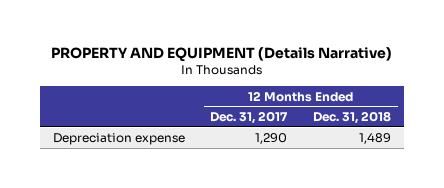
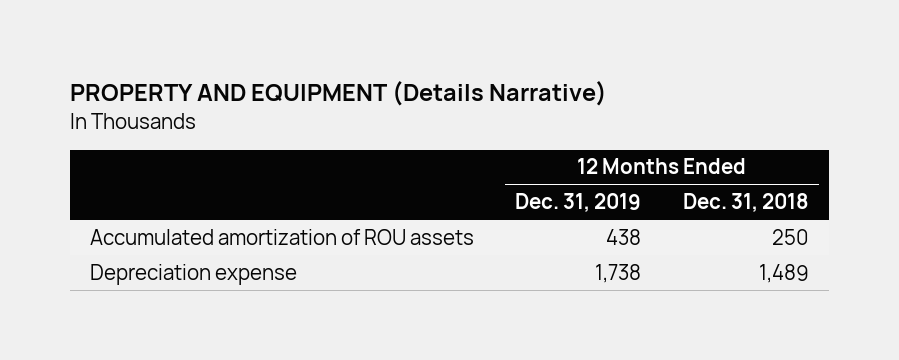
[210,111,289,125] Dec. 31, 2017 -> none
none -> [515,193,642,213] Dec. 31, 2019
none -> [90,228,475,245] Accumulated amortization of ROU assets

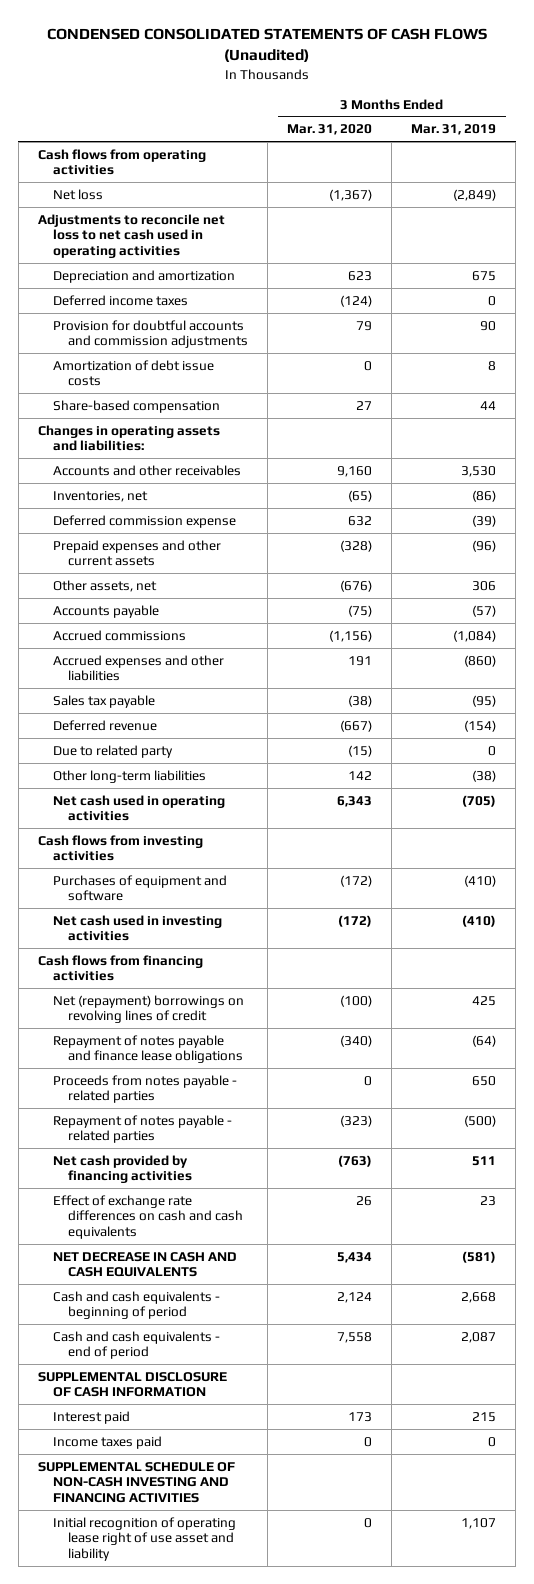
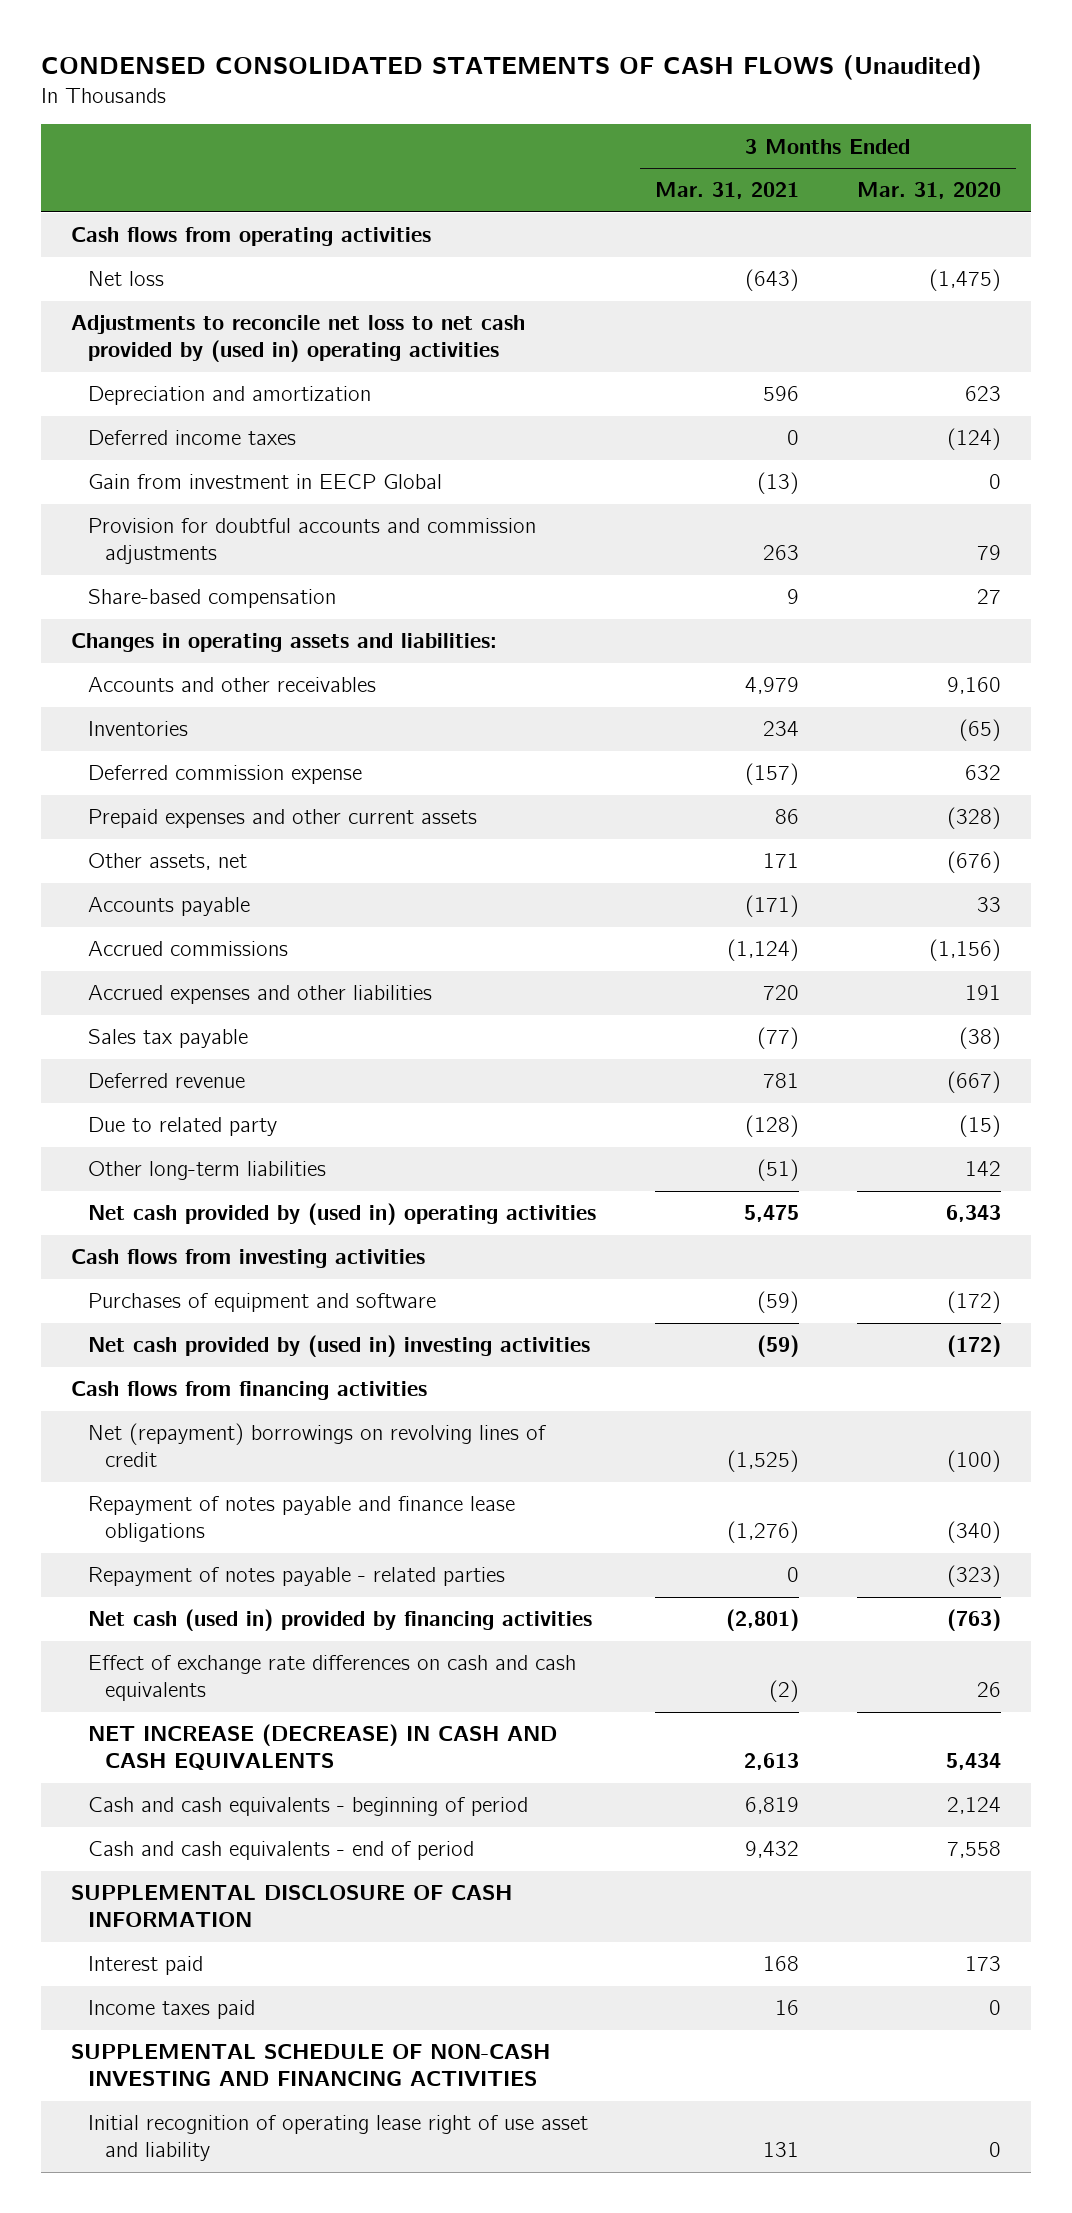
[411,124,497,136] Mar. 31, 2019 -> none
none -> [654,182,799,200] Mar. 31, 2021
[329,188,373,201] (1,367) -> [929,269,1002,292] (1,475)
[37,213,225,259] Adjustments to reconcile net loss to net cash used in operating activities -> [70,315,525,363] Adjustments to reconcile net loss to net cash provided by (used in) operating activities
none -> [87,474,442,490] Gain from investment in EECP Global
[52,359,214,387] Amortization of debt issue costs -> none
[52,490,148,502] Inventories, net -> [87,721,188,737] Inventories
[348,604,373,617] (75) -> [977,897,1002,913] 33
[52,794,225,822] Net cash used in operating activities -> [87,1203,596,1226] Net cash provided by (used in) operating activities
[52,914,222,942] Net cash used in investing activities -> [87,1335,590,1358] Net cash provided by (used in) investing activities
[52,1074,237,1104] Proceeds from notes payable - related parties -> none
[52,1154,193,1184] Net cash provided by financing activities -> [87,1609,592,1632] Net cash (used in) provided by financing activities
[52,1251,237,1278] NET DECREASE IN CASH AND CASH EQUIVALENTS -> [87,1724,557,1771] NET INCREASE (DECREASE) IN CASH AND CASH EQUIVALENTS

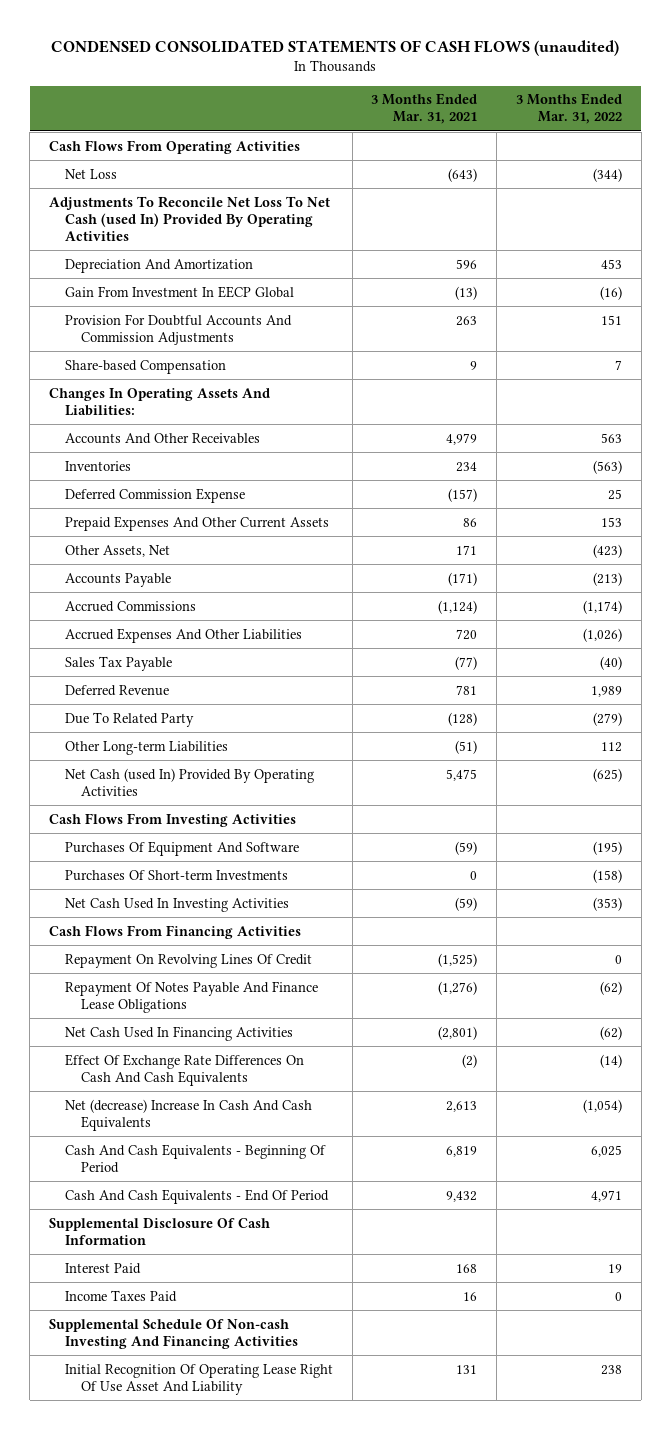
[41,55,983,81] CONDENSED CONSOLIDATED STATEMENTS OF CASH FLOWS (Unaudited) -> [51,40,620,57] CONDENSED CONSOLIDATED STATEMENTS OF CASH FLOWS (unaudited)
[857,182,1002,200] Mar. 31, 2020 -> none
none -> [515,93,622,125] 3 Months Ended Mar. 31, 2022
[87,430,296,446] Deferred income taxes -> none
[70,227,431,247] Cash flows from operating activities -> [48,139,300,154] Cash Flows From Operating Activities
[87,271,164,287] Net loss -> [64,168,117,179] Net Loss
[70,315,525,363] Adjustments to reconcile net loss to net cash provided by (used in) operating activities -> [48,195,330,241] Adjustments To Reconcile Net Loss To Net Cash (used In) Provided By Operating Activities
[87,386,371,406] Depreciation and amortization -> [64,258,253,273] Depreciation And Amortization
[87,474,442,490] Gain from investment in EECP Global -> [64,285,294,298] Gain From Investment In EECP Global
[87,518,536,565] Provision for doubtful accounts and commission adjustments -> [64,313,292,345] Provision For Doubtful Accounts And Commission Adjustments
[87,589,336,609] Share-based compensation -> [64,359,226,374] Share-based Compensation
[70,633,497,653] Changes in operating assets and liabilities: -> [48,387,270,416] Changes In Operating Assets And Liabilities:
[87,677,376,693] Accounts and other receivables -> [64,432,260,444] Accounts And Other Receivables
[87,1567,505,1587] Repayment of notes payable - related parties -> none
[87,765,362,785] Deferred commission expense -> [64,487,245,503] Deferred Commission Expense
[87,809,477,829] Prepaid expenses and other current assets -> [64,515,329,531] Prepaid Expenses And Other Current Assets
[87,853,247,871] Other assets, net -> [64,544,170,557] Other Assets, Net
[87,897,250,917] Accounts payable -> [64,572,171,587] Accounts Payable
[87,941,288,957] Accrued commissions -> [64,600,196,612] Accrued Commissions
[87,985,432,1005] Accrued expenses and other liabilities -> [64,627,302,643] Accrued Expenses And Other Liabilities
[87,1029,248,1049] Sales tax payable -> [64,655,172,671] Sales Tax Payable
[87,1073,245,1089] Deferred revenue -> [64,684,169,696] Deferred Revenue
[87,1117,277,1137] Due to related party -> [64,711,194,727] Due To Related Party
[87,1161,326,1181] Other long-term liabilities -> [64,740,228,755] Other Long-term Liabilities
[87,1203,596,1226] Net cash provided by (used in) operating activities -> [64,767,314,796] Net Cash (used In) Provided By Operating Activities
[70,1249,425,1269] Cash flows from investing activities -> [48,812,296,827] Cash Flows From Investing Activities
[87,1293,436,1313] Purchases of equipment and software -> [64,840,299,856] Purchases Of Equipment And Software
none -> [64,869,288,881] Purchases Of Short-term Investments
[87,1335,590,1358] Net cash provided by (used in) investing activities -> [64,897,289,912] Net Cash Used In Investing Activities
[70,1381,427,1401] Cash flows from financing activities -> [48,924,301,939] Cash Flows From Financing Activities
[87,1423,546,1468] Net (repayment) borrowings on revolving lines of credit -> [64,953,312,968] Repayment On Revolving Lines Of Credit
[87,1496,515,1543] Repayment of notes payable and finance lease obligations -> [64,980,318,1013] Repayment Of Notes Payable And Finance Lease Obligations
[87,1609,592,1632] Net cash (used in) provided by financing activities -> [64,1025,293,1041] Net Cash Used In Financing Activities
[87,1655,576,1702] Effect of exchange rate differences on cash and cash equivalents -> [64,1053,304,1086] Effect Of Exchange Rate Differences On Cash And Cash Equivalents
[87,1724,557,1771] NET INCREASE (DECREASE) IN CASH AND CASH EQUIVALENTS -> [64,1098,312,1131] Net (decrease) Increase In Cash And Cash Equivalents
[87,1797,528,1817] Cash and cash equivalents - beginning of period -> [64,1143,326,1173] Cash And Cash Equivalents - Beginning Of Period
[87,1841,474,1861] Cash and cash equivalents - end of period -> [64,1188,329,1204] Cash And Cash Equivalents - End Of Period
[70,1885,512,1928] SUPPLEMENTAL DISCLOSURE OF CASH INFORMATION -> [48,1217,270,1245] Supplemental Disclosure Of Cash Information
[87,1956,203,1976] Interest paid -> [64,1262,141,1274] Interest Paid
[87,2000,255,2020] Income taxes paid -> [64,1289,177,1302] Income Taxes Paid
[70,2044,550,2087] SUPPLEMENTAL SCHEDULE OF NON-CASH INVESTING AND FINANCING ACTIVITIES -> [48,1318,298,1349] Supplemental Schedule Of Non-cash Investing And Financing Activities
[87,2115,588,2162] Initial recognition of operating lease right of use asset and liability -> [64,1363,333,1395] Initial Recognition Of Operating Lease Right Of Use Asset And Liability

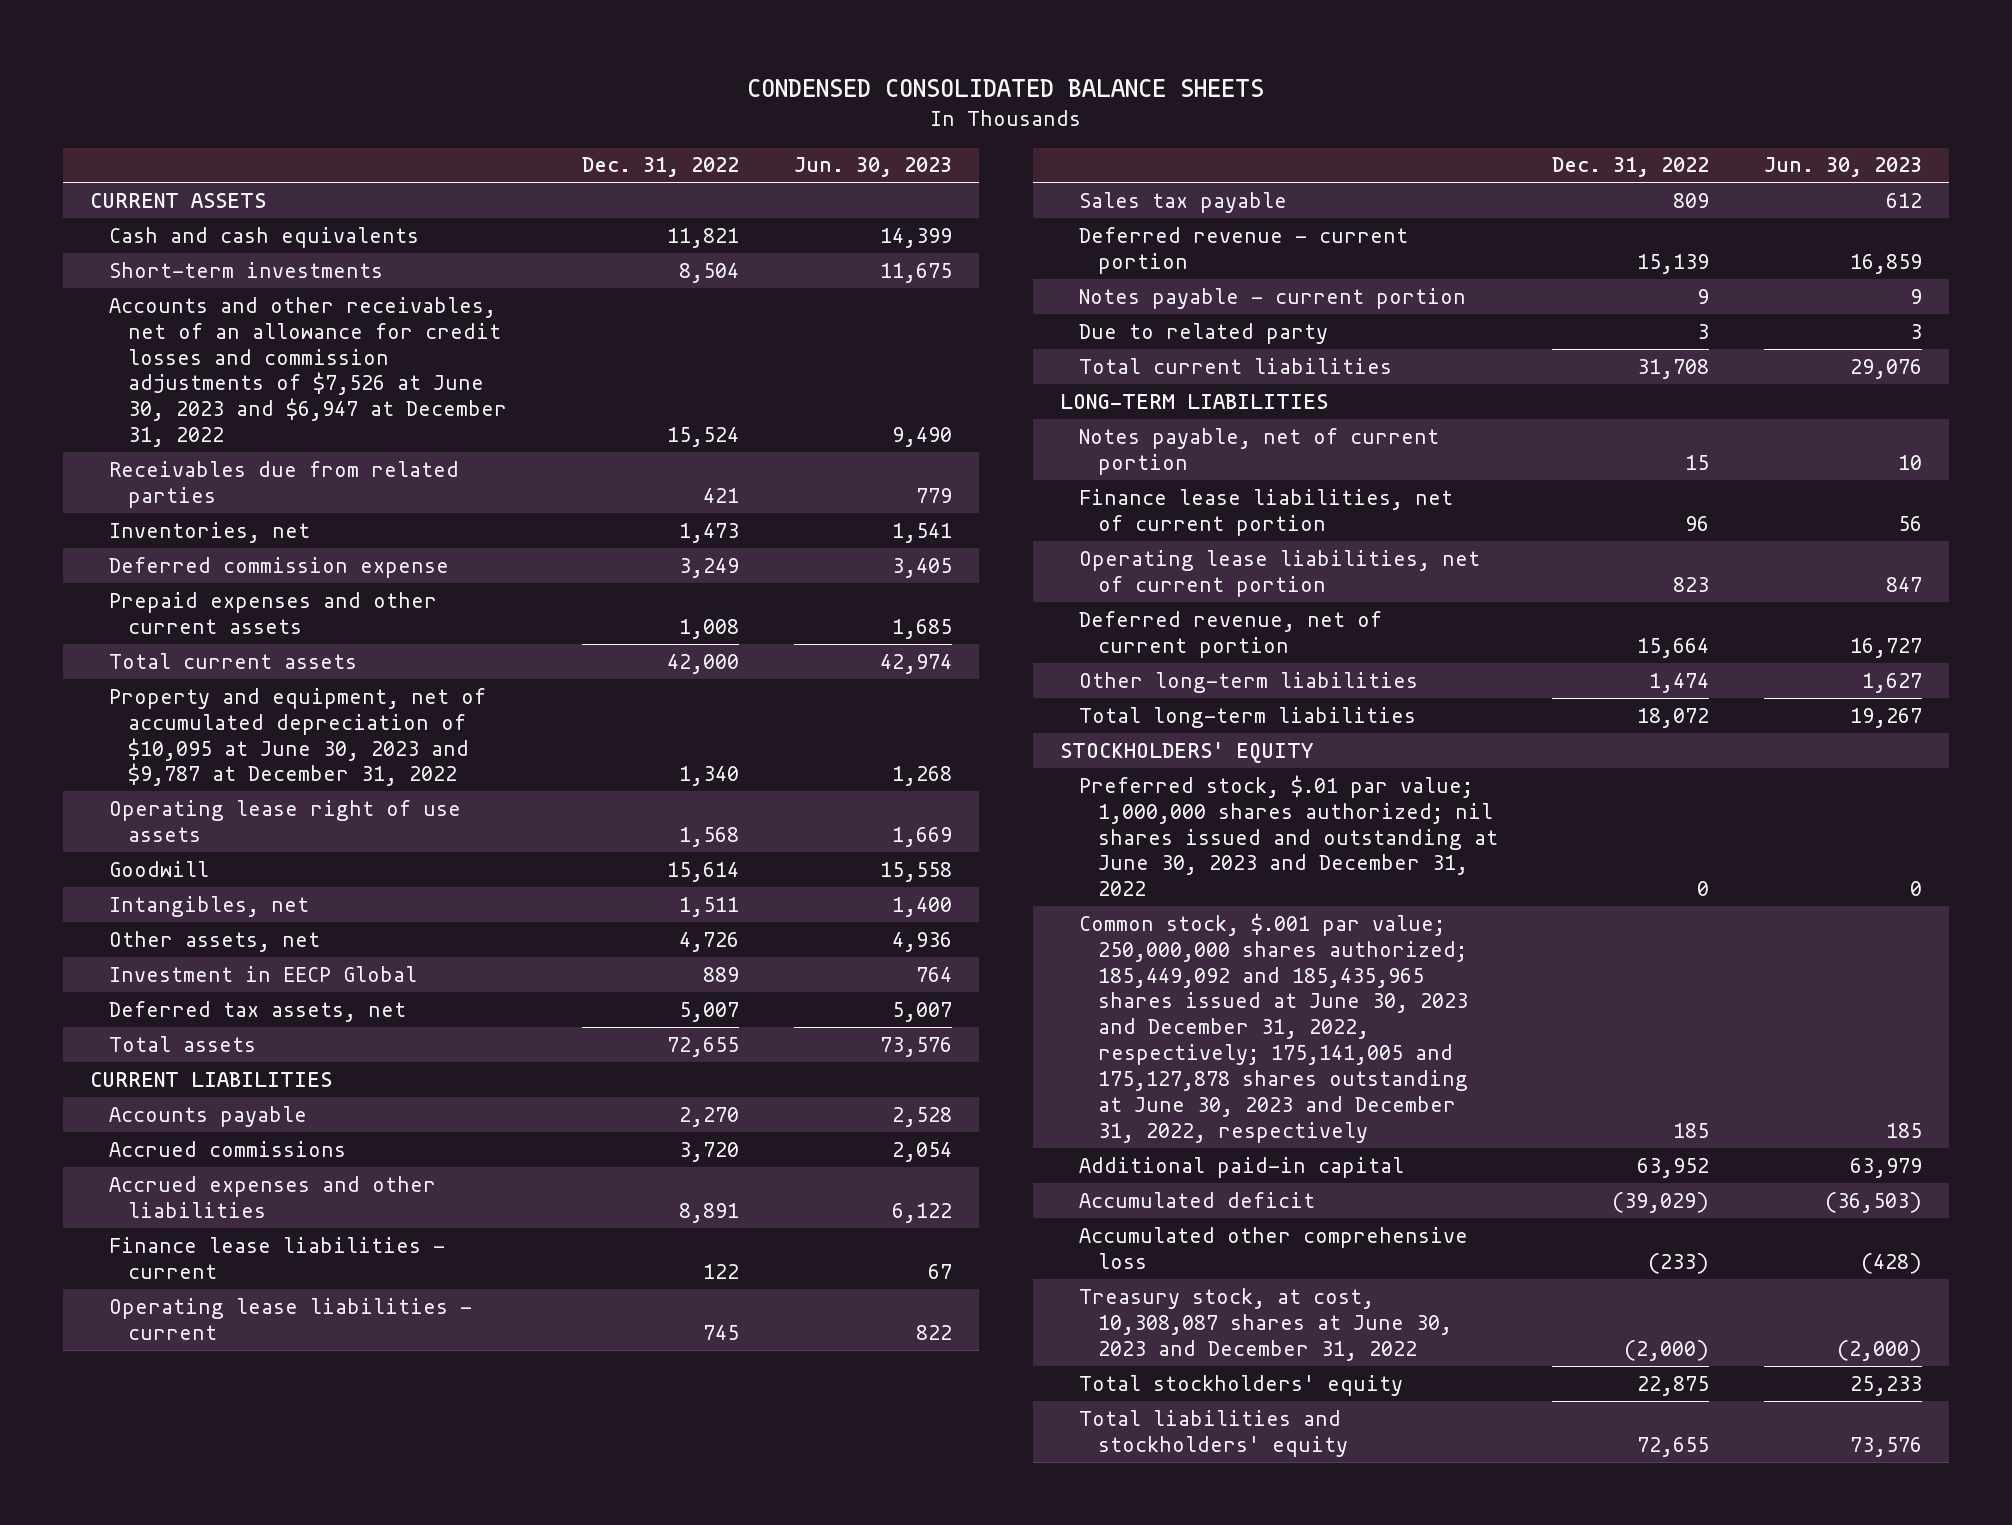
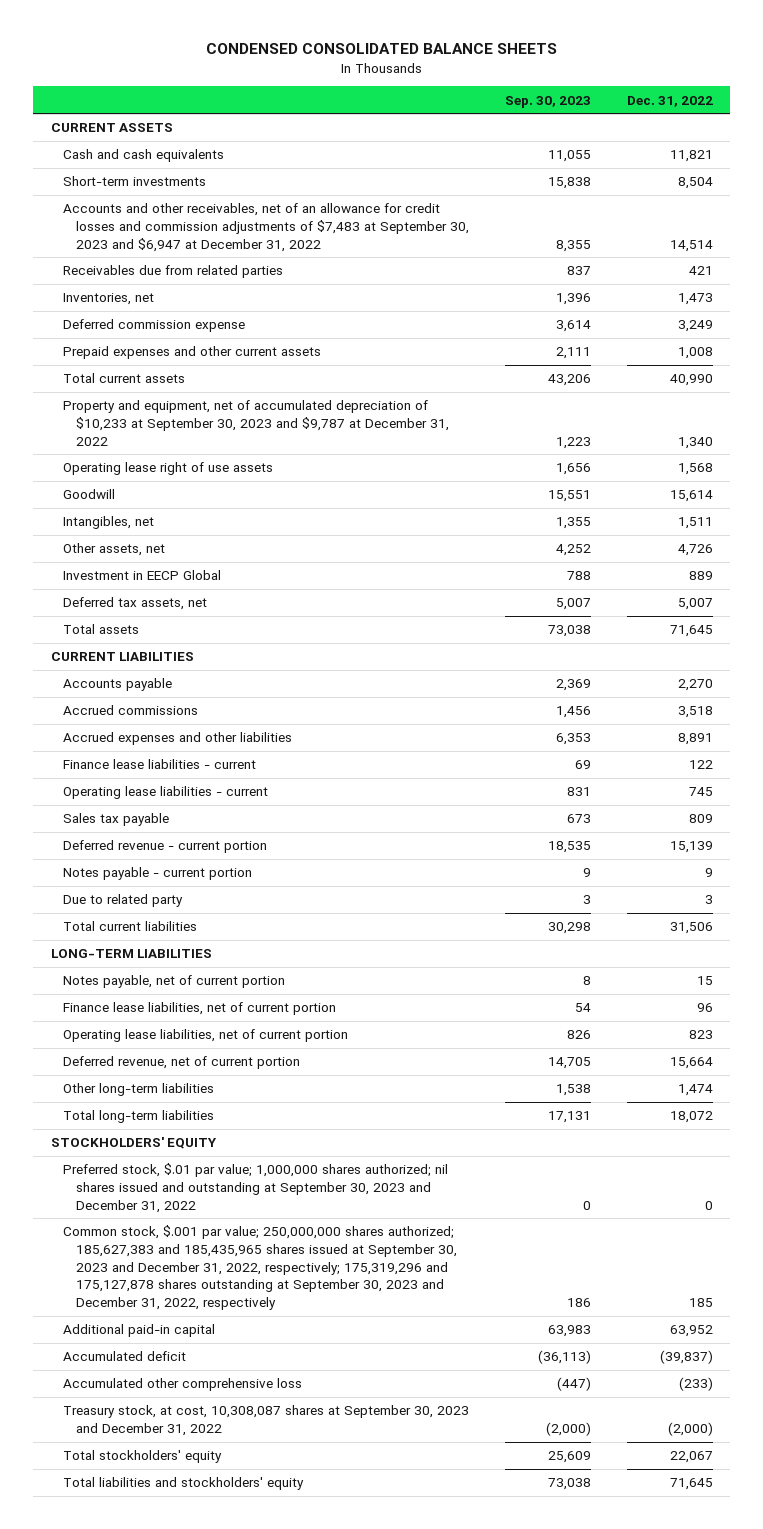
[793,157,952,178] Jun. 30, 2023 -> none
none -> [504,95,591,108] Sep. 30, 2023
[109,296,508,448] Accounts and other receivables, net of an allowance for credit losses and commission adjustments of $7,526 at June 30, 2023 and $6,947 at December 31, 2022 -> [63,203,469,252] Accounts and other receivables, net of an allowance for credit losses and commission adjustments of $7,483 at September 30, 2023 and $6,947 at December 31, 2022
[667,427,740,448] 15,524 -> [669,239,713,252] 14,514
[667,653,740,674] 42,000 -> [669,374,713,387] 40,990
[109,687,487,787] Property and equipment, net of accumulated depreciation of $10,095 at June 30, 2023 and $9,787 at December 31, 2022 -> [63,400,449,446] Property and equipment, net of accumulated depreciation of $10,233 at September 30, 2023 and $9,787 at December 31, 2022
[667,1036,740,1057] 72,655 -> [669,625,713,638] 71,645
[679,1141,740,1162] 3,720 -> [677,706,713,719] 3,518
[1637,358,1710,379] 31,708 -> [669,922,713,935] 31,506
[1079,774,1499,897] Preferred stock, $.01 par value; 1,000,000 shares authorized; nil shares issued and outstanding at June 30, 2023 and December 31, 2022 -> [63,1163,449,1213] Preferred stock, $.01 par value; 1,000,000 shares authorized; nil shares issued and outstanding at September 30, 2023 and December 31, 2022
[1079,912,1469,1143] Common stock, $.001 par value; 250,000,000 shares authorized; 185,449,092 and 185,435,965 shares issued at June 30, 2023 and December 31, 2022, respectively; 175,141,005 and 175,127,878 shares outstanding at June 30, 2023 and December 31, 2022, respectively -> [63,1225,457,1311] Common stock, $.001 par value; 250,000,000 shares authorized; 185,627,383 and 185,435,965 shares issued at September 30, 2023 and December 31, 2022, respectively; 175,319,296 and 175,127,878 shares outstanding at September 30, 2023 and December 31, 2022, respectively
[1612,1191,1710,1213] (39,029) -> [659,1350,713,1365] (39,837)
[1079,1287,1453,1361] Treasury stock, at cost, 10,308,087 shares at June 30, 2023 and December 31, 2022 -> [63,1405,470,1437] Treasury stock, at cost, 10,308,087 shares at September 30, 2023 and December 31, 2022
[1637,1375,1710,1396] 22,875 -> [669,1451,713,1464] 22,067
[1637,1436,1710,1457] 72,655 -> [669,1478,713,1491] 71,645

